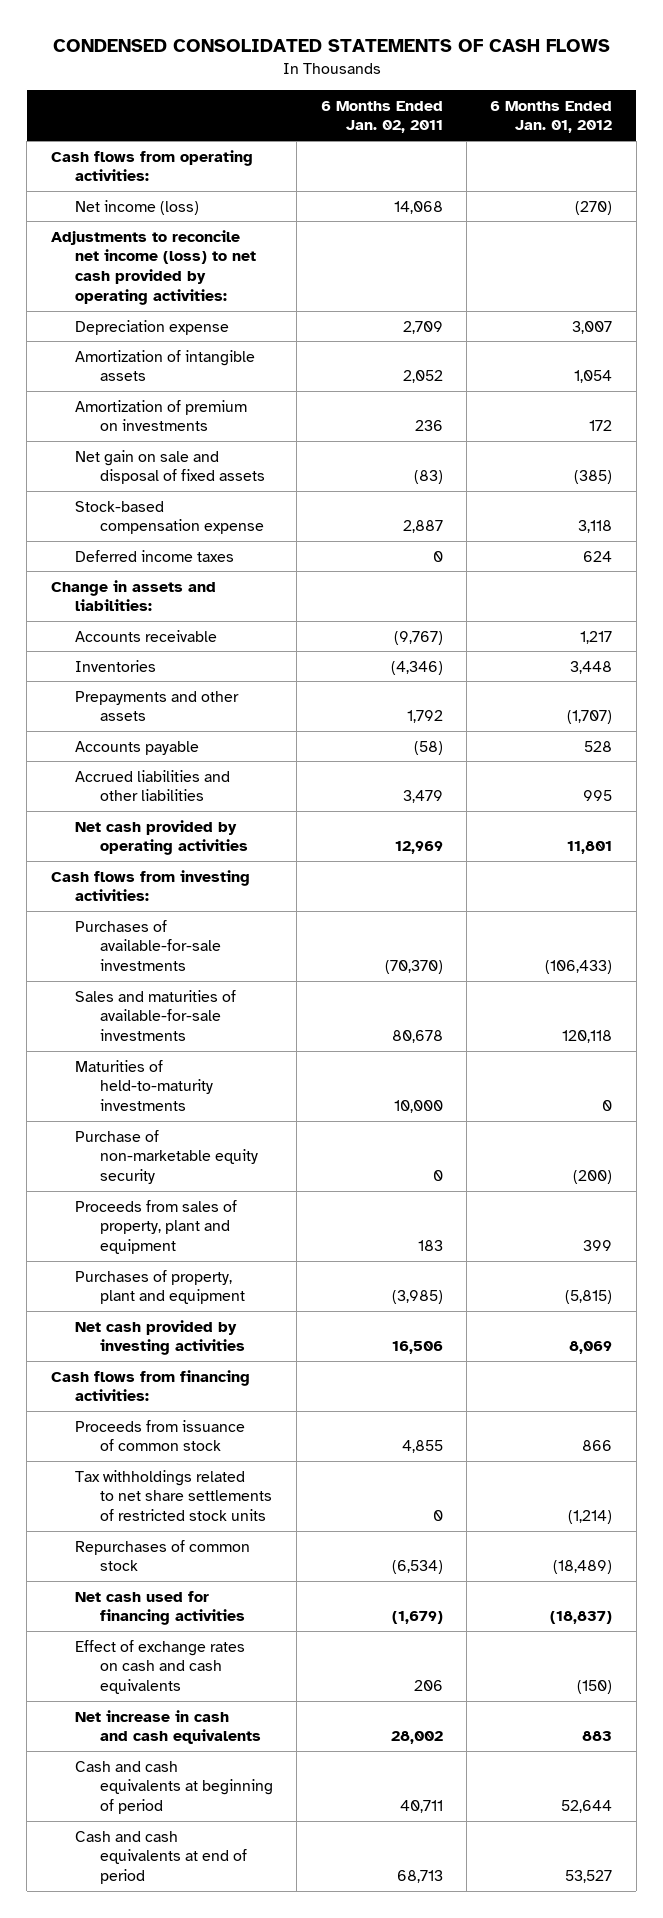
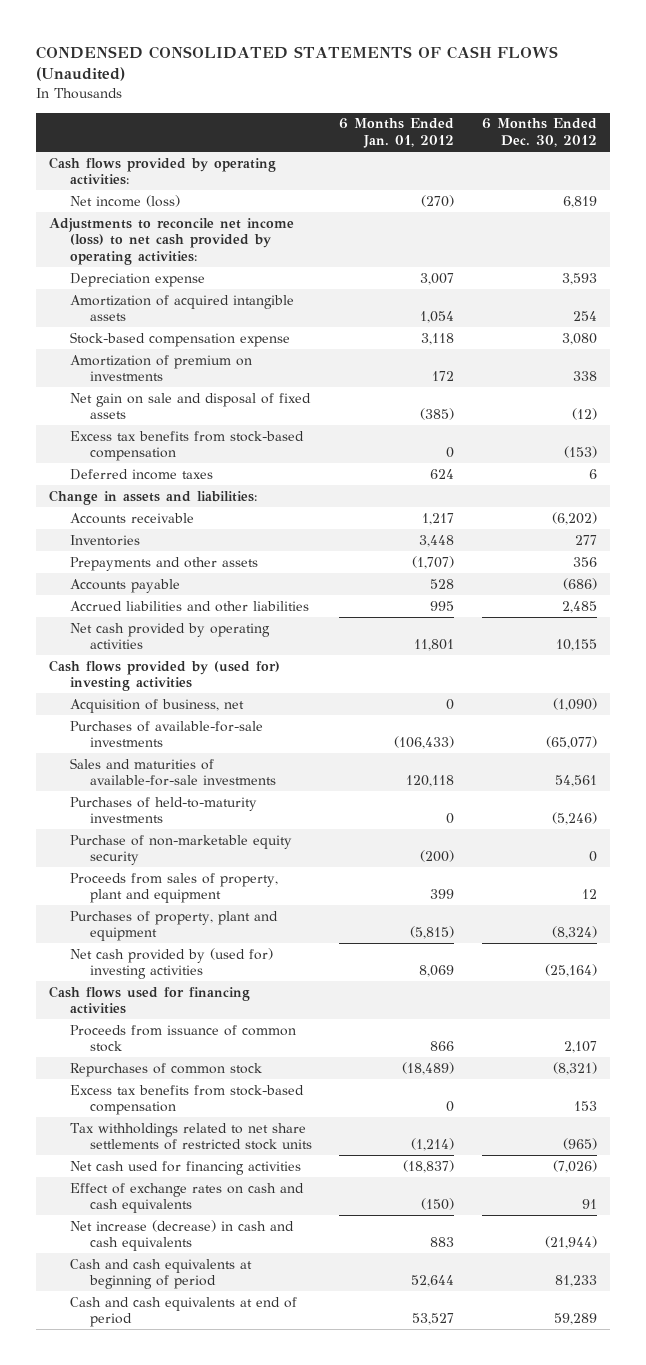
[52,38,610,52] CONDENSED CONSOLIDATED STATEMENTS OF CASH FLOWS -> [35,45,558,82] CONDENSED CONSOLIDATED STATEMENTS OF CASH FLOWS (Unaudited)
[320,100,443,134] 6 Months Ended Jan. 02, 2011 -> none
none -> [481,118,597,147] 6 Months Ended Dec. 30, 2012
[50,149,253,182] Cash flows from operating activities: -> [49,156,277,186] Cash flows provided by operating activities:
[75,349,256,382] Amortization of intangible assets -> [69,294,294,322] Amortization of acquired intangible assets
[75,500,264,535] Stock-based compensation expense -> [69,331,290,347] Stock-based compensation expense
none -> [69,430,304,462] Excess tax benefits from stock-based compensation
[50,869,250,902] Cash flows from investing activities: -> [49,659,281,692] Cash flows provided by (used for) investing activities
none -> [69,698,244,713] Acquisition of business, net
[75,1059,213,1112] Maturities of held-to-maturity investments -> [69,796,257,824] Purchases of held-to-maturity investments
[75,1319,245,1356] Net cash provided by investing activities -> [69,947,273,980] Net cash provided by (used for) investing activities
[50,1369,250,1402] Cash flows from financing activities: -> [49,985,251,1015] Cash flows used for financing activities
none -> [69,1084,304,1116] Excess tax benefits from stock-based compensation
[75,1469,272,1522] Tax withholdings related to net share settlements of restricted stock units -> [69,1122,312,1151] Tax withholdings related to net share settlements of restricted stock units
[75,1709,261,1745] Net increase in cash and cash equivalents -> [69,1219,294,1252] Net increase (decrease) in cash and cash equivalents

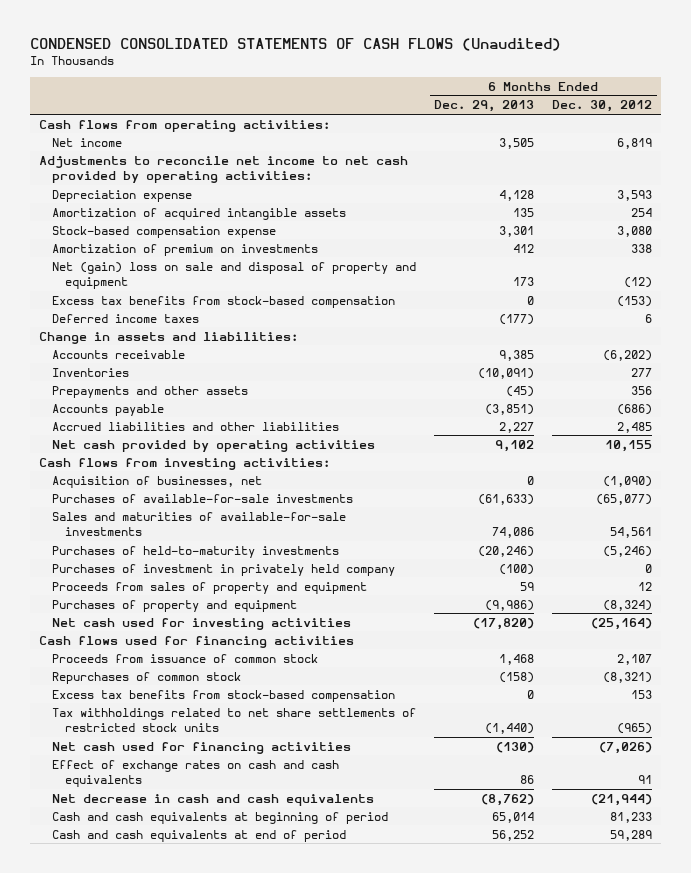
[339,118,455,148] 6 Months Ended Jan. 01, 2012 -> none
none -> [434,100,535,113] Dec. 29, 2013
[49,156,277,186] Cash flows provided by operating activities: -> [39,119,331,132] Cash flows from operating activities:
[69,194,180,207] Net income (loss) -> [52,137,123,147] Net income
[49,217,295,265] Adjustments to reconcile net income (loss) to net cash provided by operating activities: -> [39,155,409,184] Adjustments to reconcile net income to net cash provided by operating activities:
[69,392,311,420] Net gain on sale and disposal of fixed assets -> [52,261,417,290] Net (gain) loss on sale and disposal of property and equipment
[49,659,281,692] Cash flows provided by (used for) investing activities -> [39,457,331,470] Cash flows from investing activities:
[69,698,244,713] Acquisition of business, net -> [52,475,263,488] Acquisition of businesses, net
[69,834,292,866] Purchase of non-marketable equity security -> [52,563,396,576] Purchases of investment in privately held company
[69,872,278,904] Proceeds from sales of property, plant and equipment -> [52,581,368,594] Proceeds from sales of property and equipment
[69,910,278,942] Purchases of property, plant and equipment -> [52,599,298,612] Purchases of property and equipment
[69,947,273,980] Net cash provided by (used for) investing activities -> [52,617,352,630] Net cash used for investing activities
[69,1219,294,1252] Net increase (decrease) in cash and cash equivalents -> [52,793,375,806] Net decrease in cash and cash equivalents

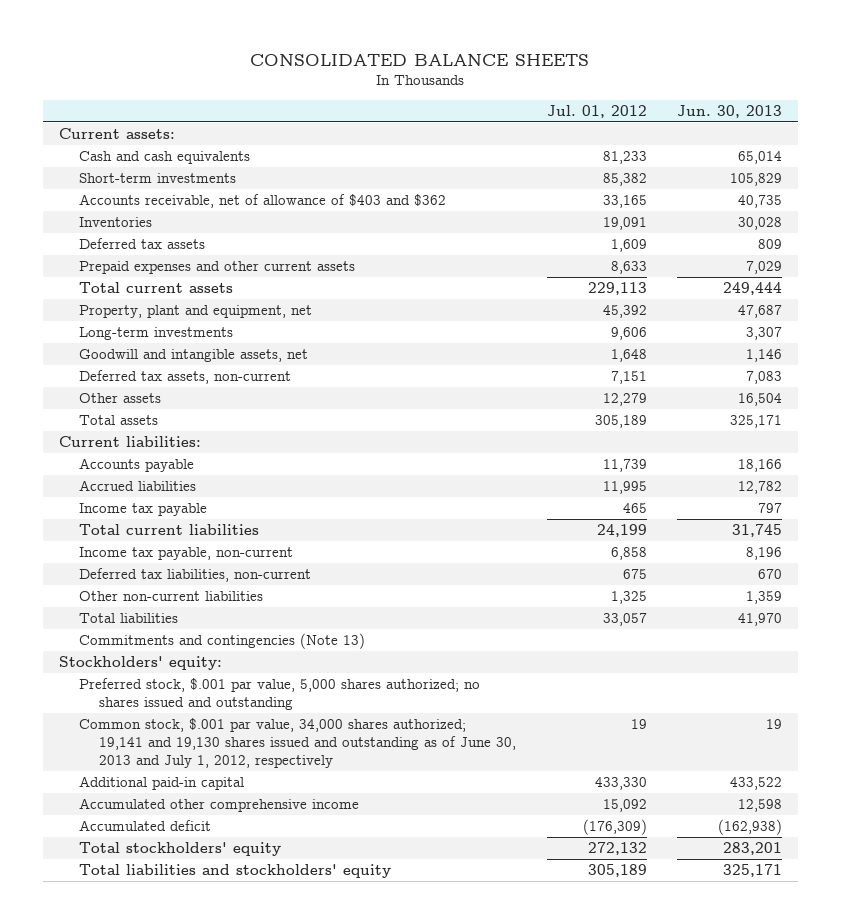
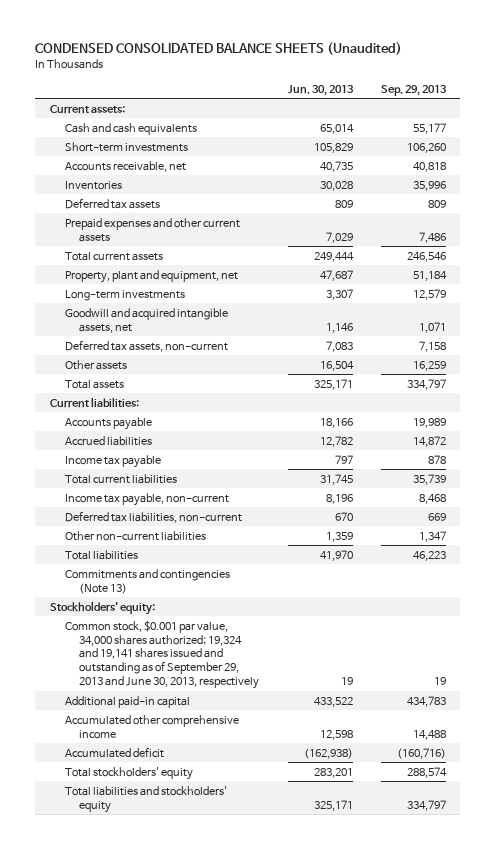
[250,53,590,66] CONSOLIDATED BALANCE SHEETS -> [35,41,403,55] CONDENSED CONSOLIDATED BALANCE SHEETS (Unaudited)
[546,104,647,118] Jul. 01, 2012 -> none
none -> [380,84,447,96] Sep. 29, 2013
[78,193,446,208] Accounts receivable, net of allowance of $403 and $362 -> [64,160,186,172] Accounts receivable, net
[78,348,308,362] Goodwill and intangible assets, net -> [64,307,228,333] Goodwill and acquired intangible assets, net
[78,677,480,711] Preferred stock, $.001 par value, 5,000 shares authorized; no shares issued and outstanding -> none
[78,717,516,769] Common stock, $.001 par value, 34,000 shares authorized; 19,141 and 19,130 shares issued and outstanding as of June 30, 2013 and July 1, 2012, respectively -> [64,620,260,690] Common stock, $0.001 par value, 34,000 shares authorized; 19,324 and 19,141 shares issued and outstanding as of September 29, 2013 and June 30, 2013, respectively

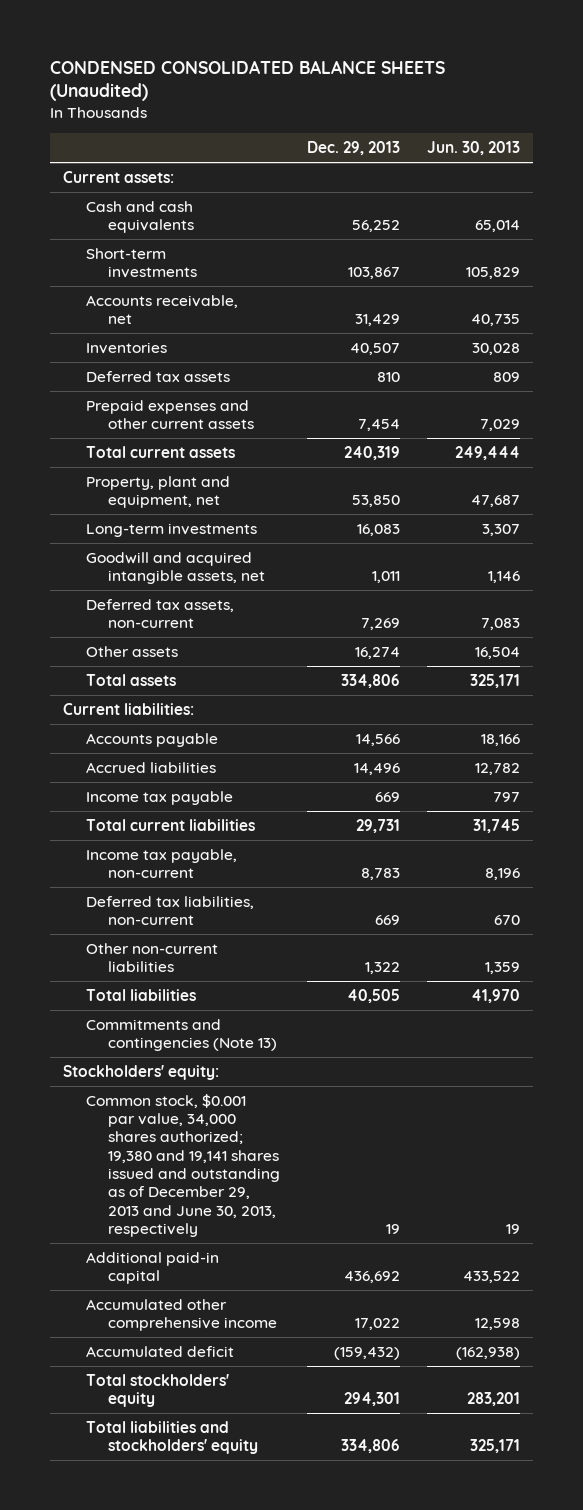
[380,84,447,96] Sep. 29, 2013 -> none
none -> [306,141,400,156] Dec. 29, 2013
[64,620,260,690] Common stock, $0.001 par value, 34,000 shares authorized; 19,324 and 19,141 shares issued and outstanding as of September 29, 2013 and June 30, 2013, respectively -> [85,1093,280,1237] Common stock, $0.001 par value, 34,000 shares authorized; 19,380 and 19,141 shares issued and outstanding as of December 29, 2013 and June 30, 2013, respectively

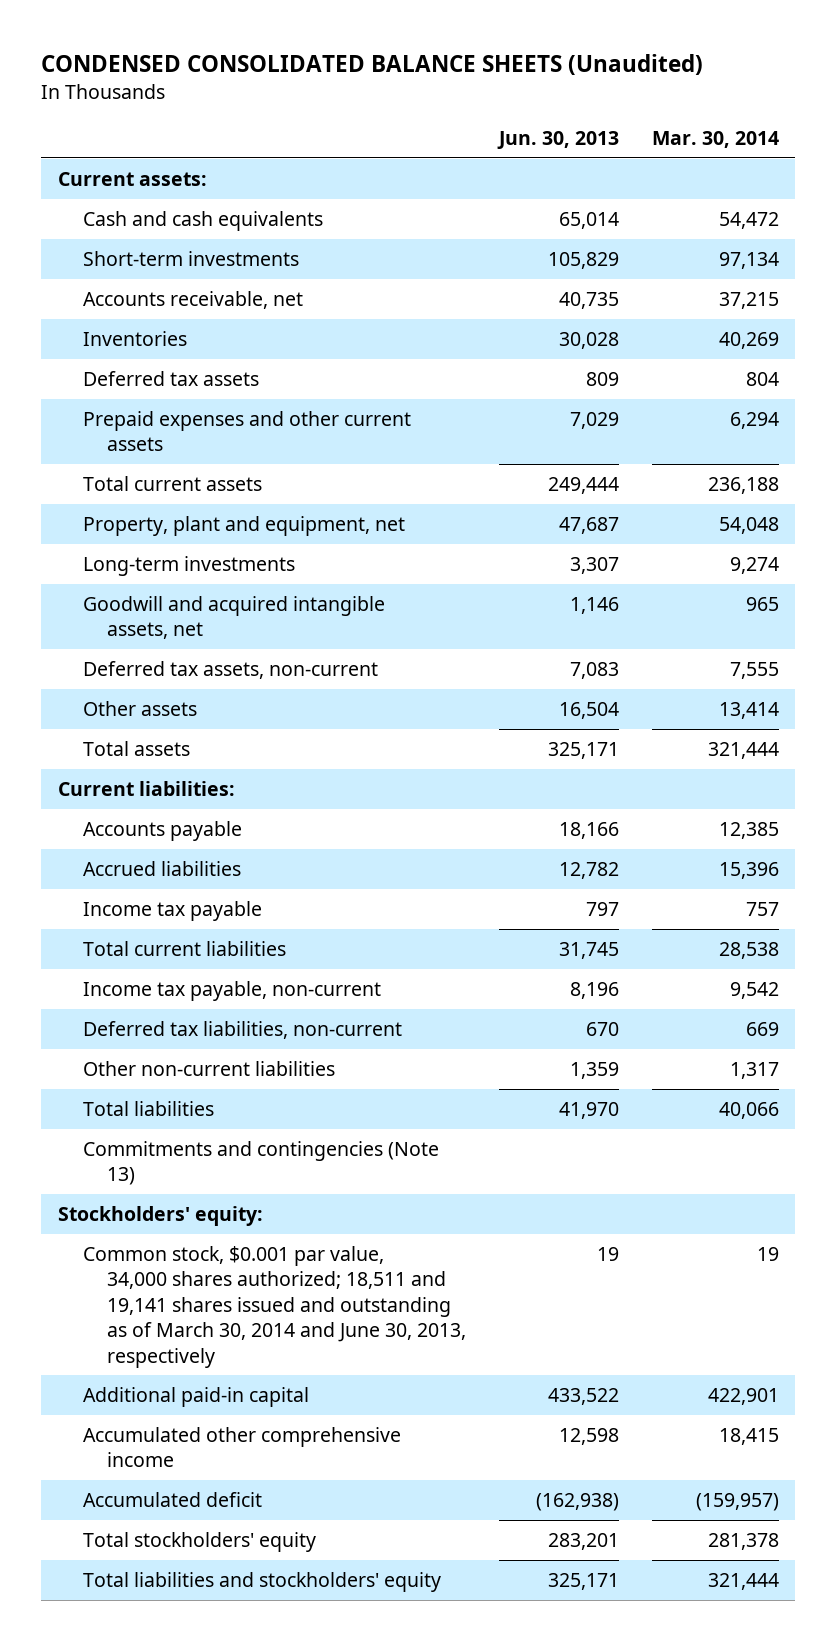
[306,141,400,156] Dec. 29, 2013 -> none
none -> [651,131,779,149] Mar. 30, 2014
[85,1093,280,1237] Common stock, $0.001 par value, 34,000 shares authorized; 19,380 and 19,141 shares issued and outstanding as of December 29, 2013 and June 30, 2013, respectively -> [82,1245,467,1368] Common stock, $0.001 par value, 34,000 shares authorized; 18,511 and 19,141 shares issued and outstanding as of March 30, 2014 and June 30, 2013, respectively

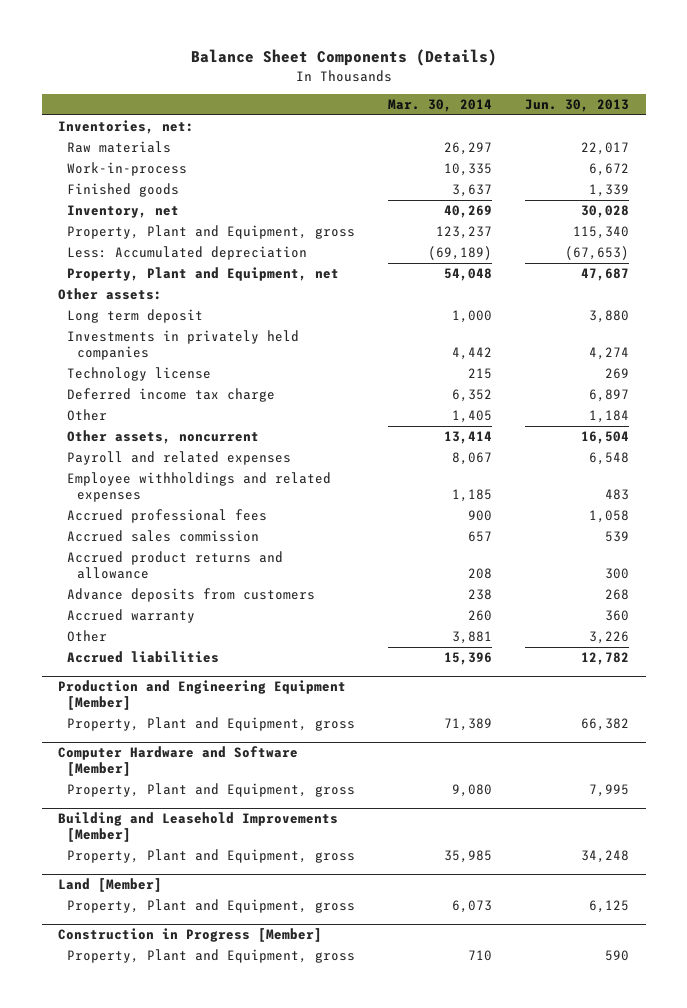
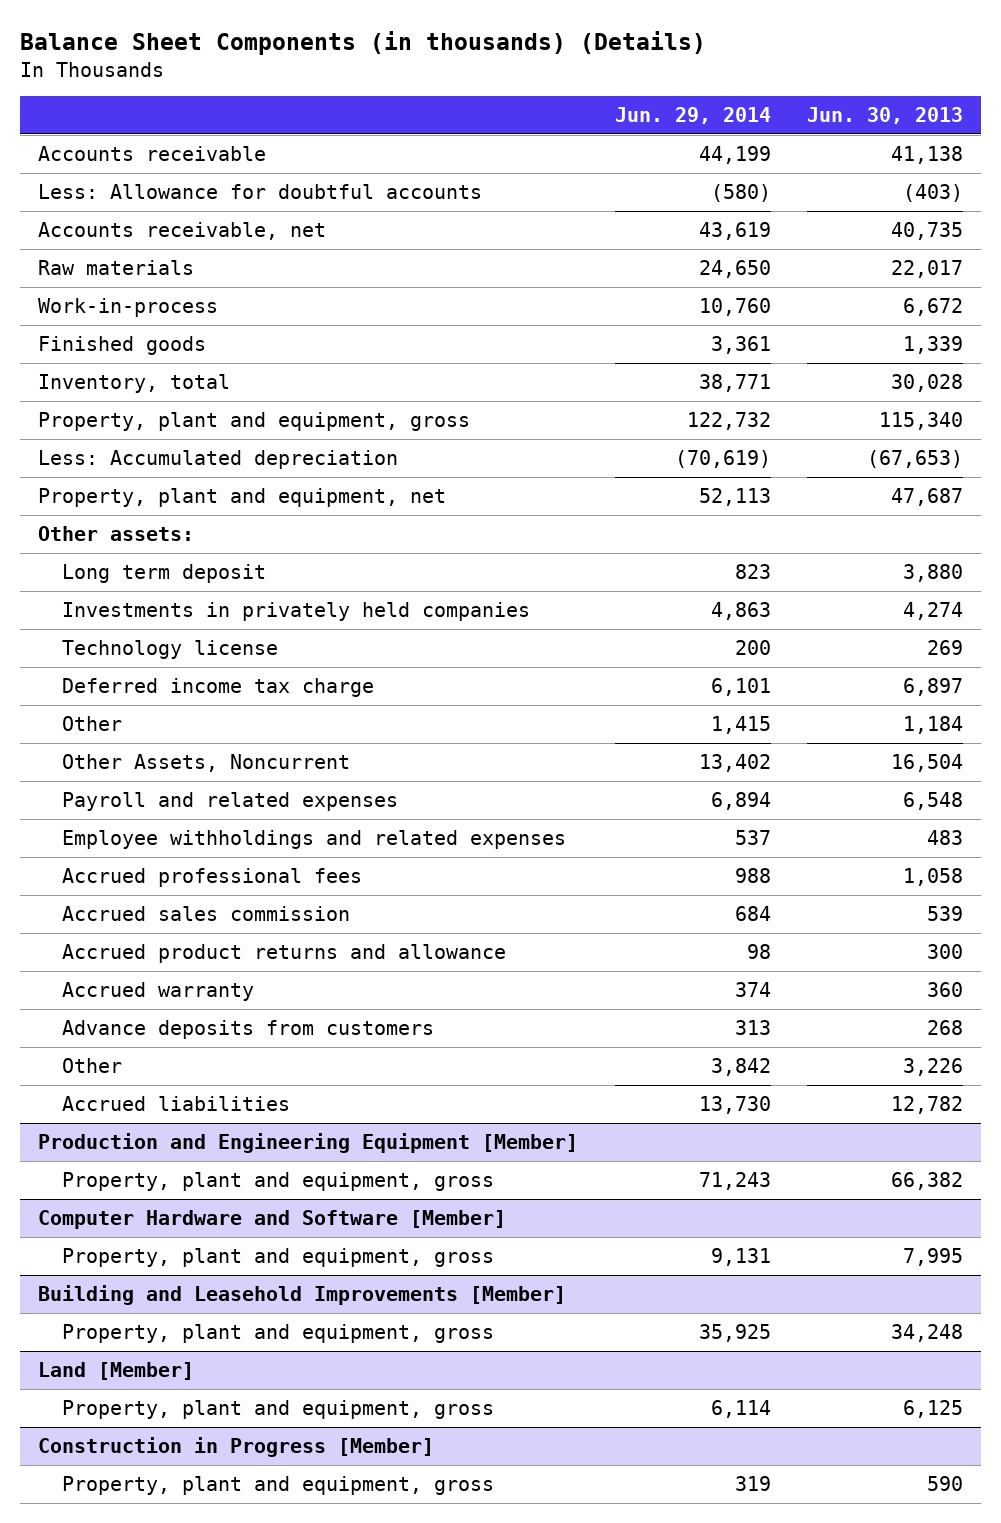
[190,49,497,67] Balance Sheet Components (Details) -> [20,31,707,56] Balance Sheet Components (in thousands) (Details)
[388,99,493,113] Mar. 30, 2014 -> none
none -> [614,106,771,124] Jun. 29, 2014
[58,120,195,135] Inventories, net: -> none
none -> [38,145,267,161] Accounts receivable
none -> [38,183,483,199] Less: Allowance for doubtful accounts
none -> [38,221,327,240] Accounts receivable, net
[67,205,180,219] Inventory, net -> [38,373,231,393] Inventory, total
[67,225,356,240] Property, Plant and Equipment, gross -> [38,411,471,431] Property, plant and equipment, gross
[67,267,340,282] Property, Plant and Equipment, net -> [38,487,447,507] Property, plant and equipment, net
[67,430,260,445] Other assets, noncurrent -> [61,753,350,772] Other Assets, Noncurrent
[67,588,316,603] Advance deposits from customers -> [61,1019,434,1039] Advance deposits from customers
[67,717,356,732] Property, Plant and Equipment, gross -> [61,1171,494,1191] Property, plant and equipment, gross
[67,783,356,798] Property, Plant and Equipment, gross -> [61,1247,494,1267] Property, plant and equipment, gross
[67,849,356,864] Property, Plant and Equipment, gross -> [61,1323,494,1343] Property, plant and equipment, gross
[67,899,356,914] Property, Plant and Equipment, gross -> [61,1399,494,1419] Property, plant and equipment, gross
[67,949,356,964] Property, Plant and Equipment, gross -> [61,1475,494,1495] Property, plant and equipment, gross

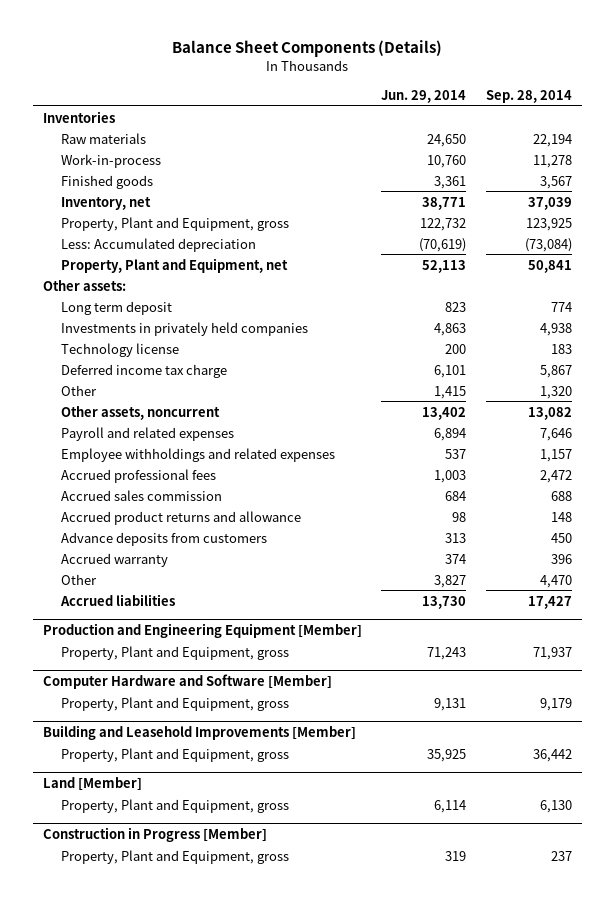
[20,31,707,56] Balance Sheet Components (in thousands) (Details) -> [172,40,443,58] Balance Sheet Components (Details)
[806,106,963,124] Jun. 30, 2013 -> none
none -> [486,89,573,103] Sep. 28, 2014
[38,145,267,161] Accounts receivable -> none
[38,183,483,199] Less: Allowance for doubtful accounts -> none
[38,221,327,240] Accounts receivable, net -> none
none -> [42,110,115,123] Inventories
[38,373,231,393] Inventory, total -> [60,196,151,210] Inventory, net
[38,411,471,431] Property, plant and equipment, gross -> [60,216,289,231] Property, Plant and Equipment, gross
[38,487,447,507] Property, plant and equipment, net -> [60,257,288,273] Property, Plant and Equipment, net
[61,753,350,772] Other Assets, Noncurrent -> [60,405,220,420] Other assets, noncurrent
[734,867,771,883] 988 -> [434,469,467,483] 1,003
[61,981,254,1001] Accrued warranty -> [60,552,168,567] Accrued warranty
[710,1057,771,1076] 3,842 -> [434,574,467,588] 3,827
[61,1171,494,1191] Property, plant and equipment, gross -> [60,645,289,660] Property, Plant and Equipment, gross
[61,1247,494,1267] Property, plant and equipment, gross -> [60,696,289,711] Property, Plant and Equipment, gross
[61,1323,494,1343] Property, plant and equipment, gross -> [60,747,289,762] Property, Plant and Equipment, gross
[61,1399,494,1419] Property, plant and equipment, gross -> [60,798,289,813] Property, Plant and Equipment, gross
[61,1475,494,1495] Property, plant and equipment, gross -> [60,849,289,864] Property, Plant and Equipment, gross

